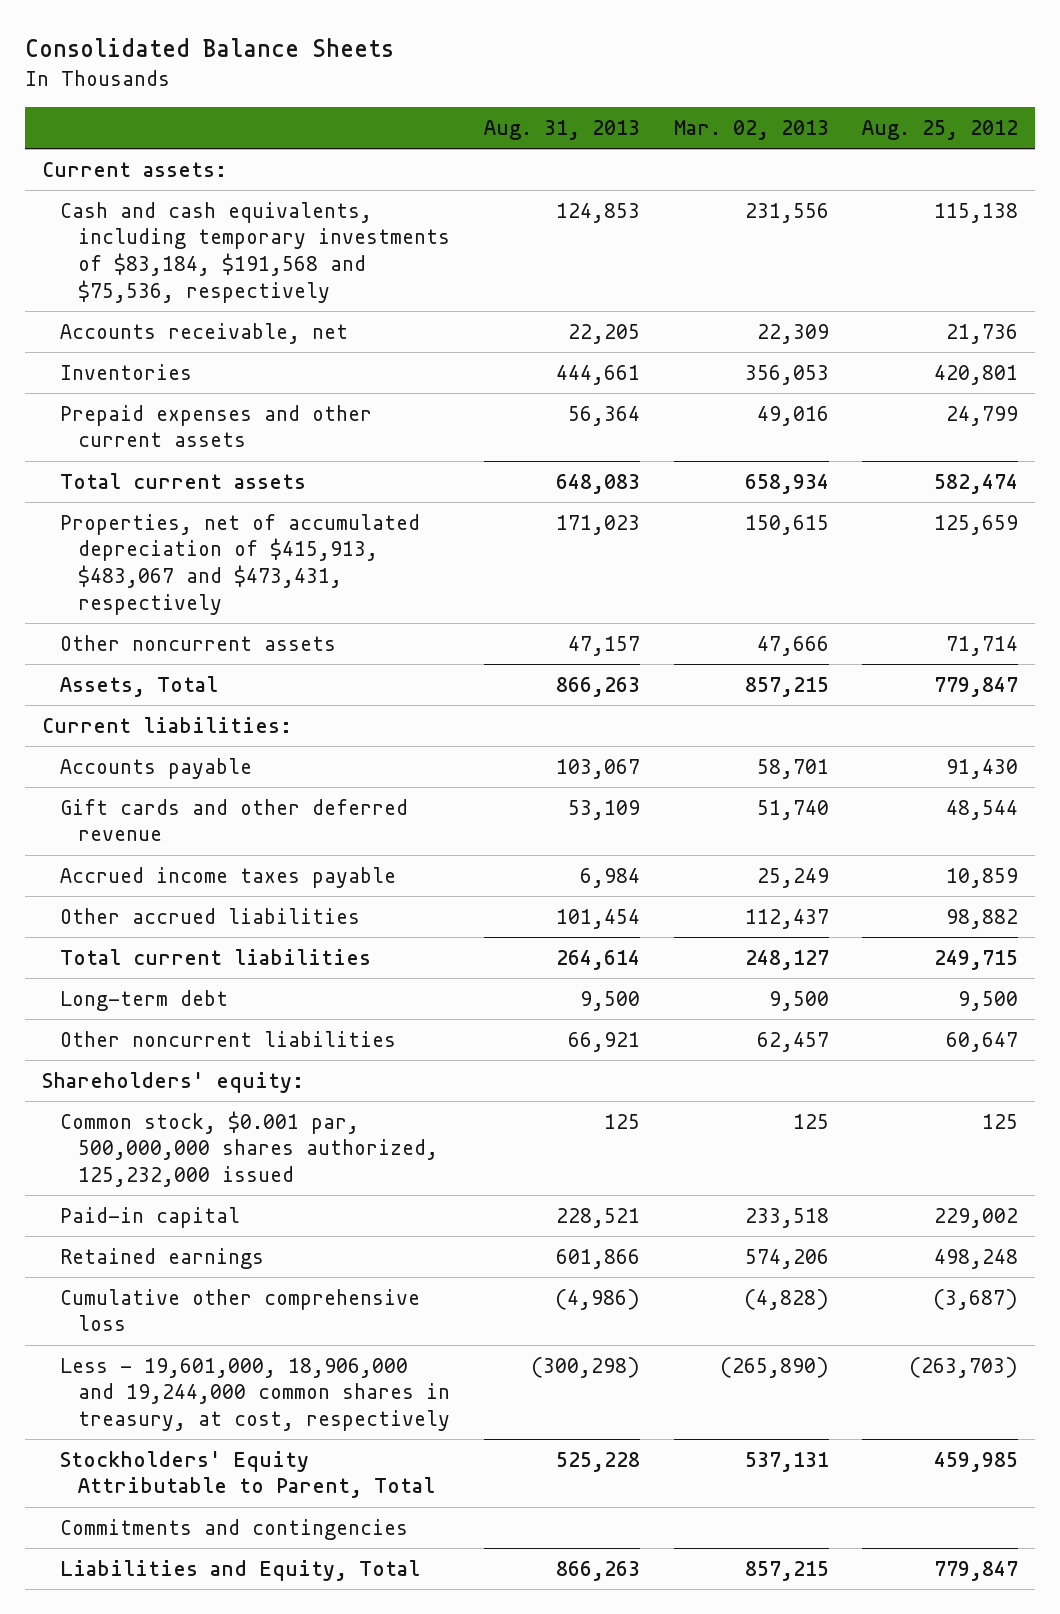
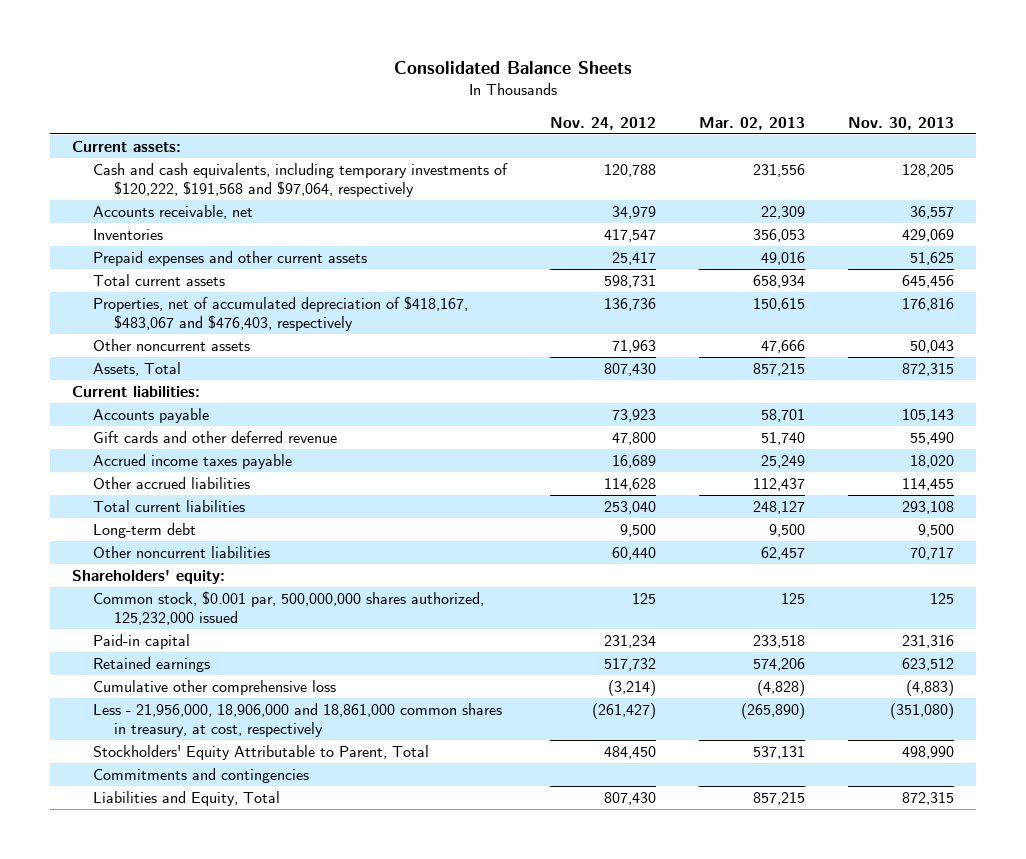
[483,119,640,140] Aug. 31, 2013 -> none
[862,119,1019,140] Aug. 25, 2012 -> none
none -> [550,116,657,130] Nov. 24, 2012
none -> [848,116,955,130] Nov. 30, 2013
[59,201,451,303] Cash and cash equivalents, including temporary investments of $83,184, $191,568 and $75,536, respectively -> [92,162,508,197] Cash and cash equivalents, including temporary investments of $120,222, $191,568 and $97,064, respectively
[59,513,420,615] Properties, net of accumulated depreciation of $415,913, $483,067 and $473,431, respectively -> [92,295,468,331] Properties, net of accumulated depreciation of $418,167, $483,067 and $476,403, respectively
[59,1357,451,1432] Less - 19,601,000, 18,906,000 and 19,244,000 common shares in treasury, at cost, respectively -> [92,702,502,737] Less - 21,956,000, 18,906,000 and 18,861,000 common shares in treasury, at cost, respectively

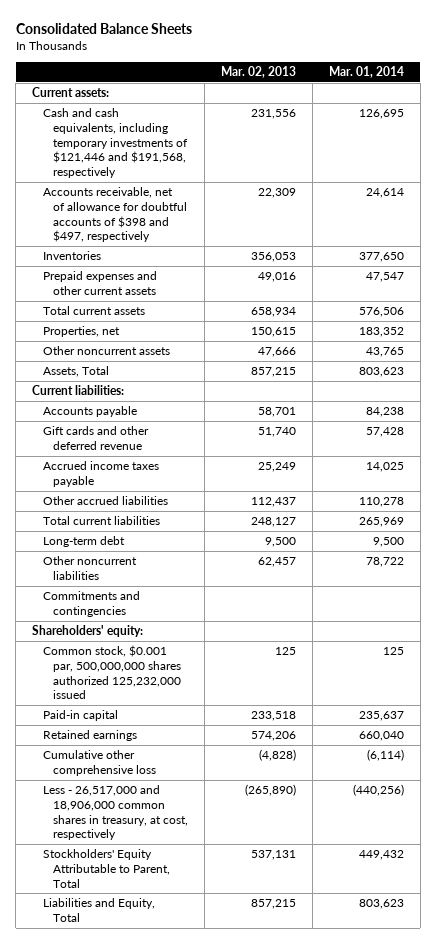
[550,116,657,130] Nov. 24, 2012 -> none
[848,116,955,130] Nov. 30, 2013 -> none
none -> [328,66,404,79] Mar. 01, 2014
[92,162,508,197] Cash and cash equivalents, including temporary investments of $120,222, $191,568 and $97,064, respectively -> [42,108,188,179] Cash and cash equivalents, including temporary investments of $121,446 and $191,568, respectively
[92,204,253,219] Accounts receivable, net -> [42,187,187,243] Accounts receivable, net of allowance for doubtful accounts of $398 and $497, respectively
[92,295,468,331] Properties, net of accumulated depreciation of $418,167, $483,067 and $476,403, respectively -> [42,326,120,338] Properties, net
[92,767,309,783] Commitments and contingencies -> [42,591,140,617] Commitments and contingencies
[92,590,484,625] Common stock, $0.001 par, 500,000,000 shares authorized, 125,232,000 issued -> [42,645,181,700] Common stock, $0.001 par, 500,000,000 shares authorized 125,232,000 issued
[92,702,502,737] Less - 21,956,000, 18,906,000 and 18,861,000 common shares in treasury, at cost, respectively -> [42,785,188,841] Less - 26,517,000 and 18,906,000 common shares in treasury, at cost, respectively

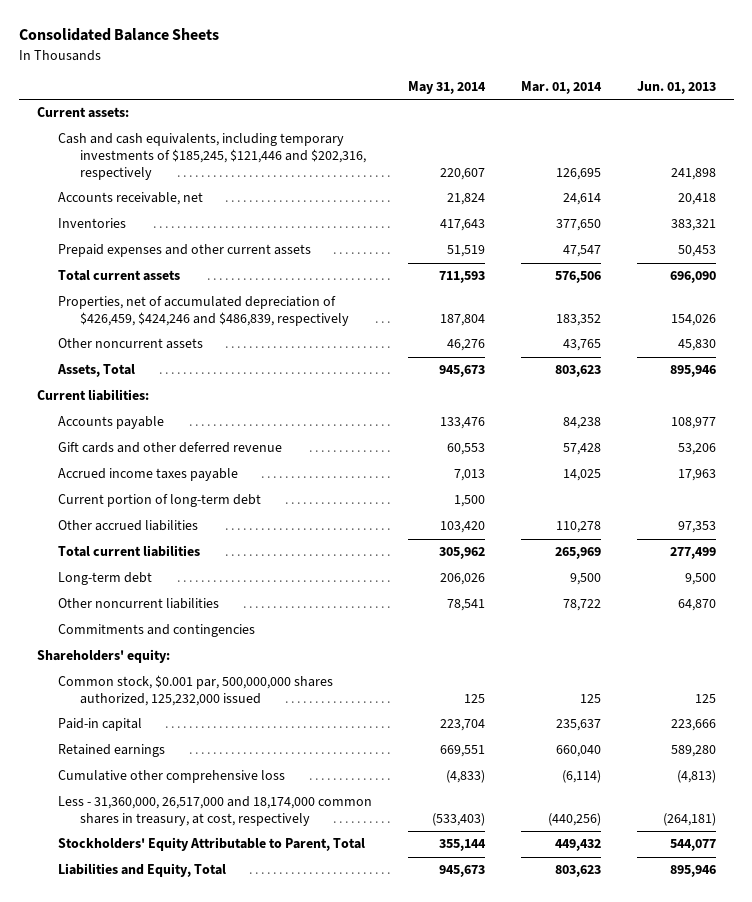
[220,66,296,79] Mar. 02, 2013 -> none
none -> [408,81,487,95] May 31, 2014
none -> [636,81,716,95] Jun. 01, 2013
[42,108,188,179] Cash and cash equivalents, including temporary investments of $121,446 and $191,568, respectively -> [58,133,366,180] Cash and cash equivalents, including temporary investments of $185,245, $121,446 and $202,316, respectively
[42,187,187,243] Accounts receivable, net of allowance for doubtful accounts of $398 and $497, respectively -> [58,192,204,206] Accounts receivable, net
[42,326,120,338] Properties, net -> [58,296,349,327] Properties, net of accumulated depreciation of $426,459, $424,246 and $486,839, respectively
none -> [58,494,262,508] Current portion of long-term debt
[42,645,181,700] Common stock, $0.001 par, 500,000,000 shares authorized 125,232,000 issued -> [58,675,334,707] Common stock, $0.001 par, 500,000,000 shares authorized, 125,232,000 issued
[42,785,188,841] Less - 26,517,000 and 18,906,000 common shares in treasury, at cost, respectively -> [58,796,373,827] Less - 31,360,000, 26,517,000 and 18,174,000 common shares in treasury, at cost, respectively

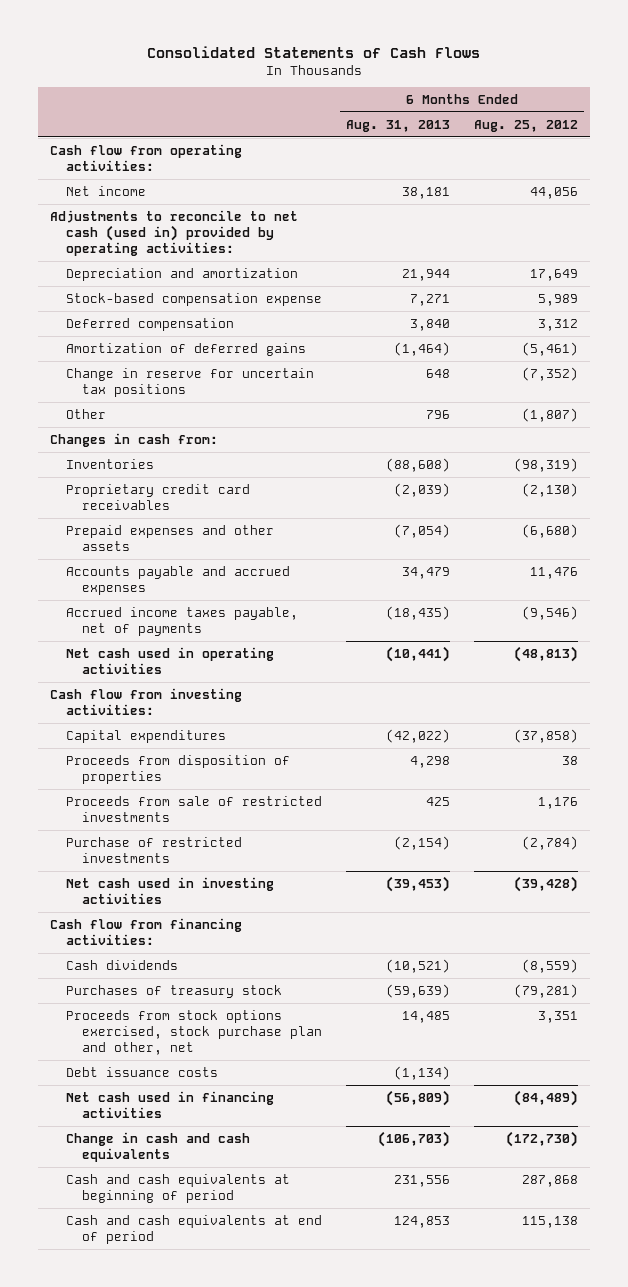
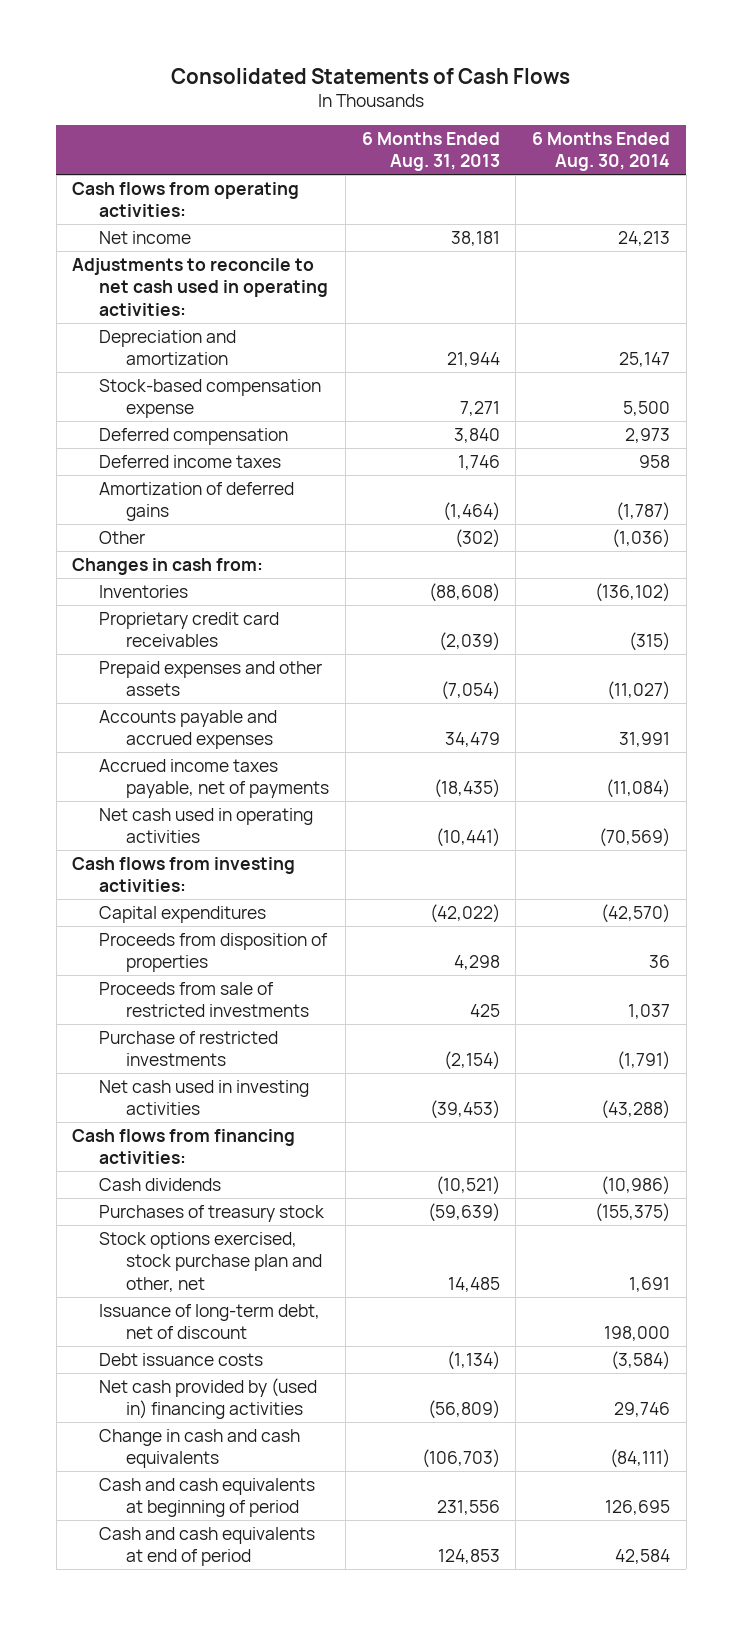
[473,119,578,132] Aug. 25, 2012 -> none
none -> [532,131,671,172] 6 Months Ended Aug. 30, 2014
[50,143,243,172] Cash flow from operating activities: -> [72,181,300,218] Cash flows from operating activities:
[50,209,299,257] Adjustments to reconcile to net cash (used in) provided by operating activities: -> [72,257,329,316] Adjustments to reconcile to net cash used in operating activities:
none -> [99,454,282,468] Deferred income taxes
[66,367,315,398] Change in reserve for uncertain tax positions -> none
[426,409,451,419] 796 -> [454,528,500,548] (302)
[50,687,243,716] Cash flow from investing activities: -> [72,856,296,893] Cash flows from investing activities:
[50,917,243,946] Cash flow from financing activities: -> [72,1128,296,1165] Cash flows from financing activities:
[66,1009,323,1056] Proceeds from stock options exercised, stock purchase plan and other, net -> [99,1231,323,1292] Stock options exercised, stock purchase plan and other, net
none -> [99,1303,321,1340] Issuance of long-term debt, net of discount
[66,1090,275,1119] Net cash used in financing activities -> [99,1377,318,1420] Net cash provided by (used in) financing activities

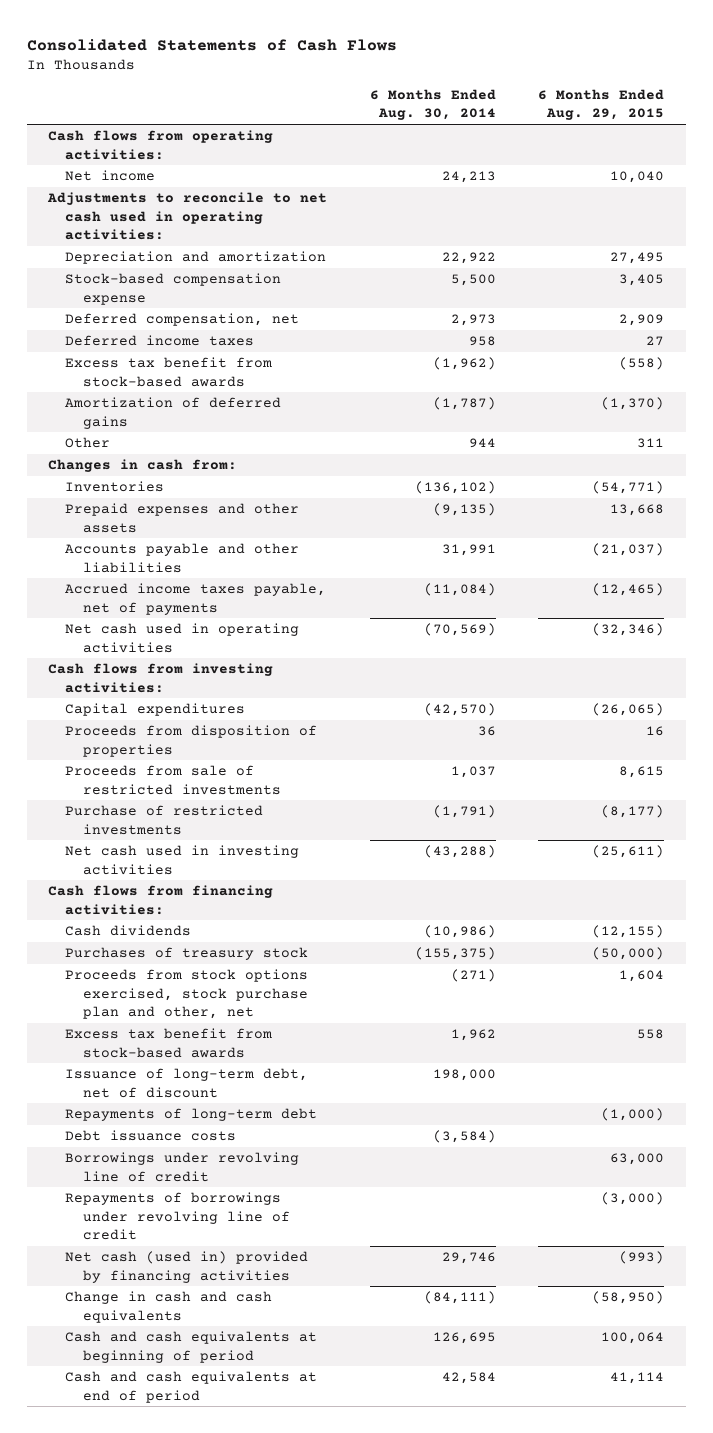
[361,131,500,172] 6 Months Ended Aug. 31, 2013 -> none
none -> [538,89,665,121] 6 Months Ended Aug. 29, 2015
[619,352,671,368] 25,147 -> [441,252,496,265] 22,922
[99,427,289,445] Deferred compensation -> [65,313,300,327] Deferred compensation, net
none -> [65,357,273,387] Excess tax benefit from stock-based awards
[612,528,671,548] (1,036) -> [468,438,496,449] 944
[99,611,280,648] Proprietary credit card receivables -> none
[607,681,671,701] (11,027) -> [432,503,496,517] (9,135)
[99,709,278,750] Accounts payable and accrued expenses -> [65,543,300,573] Accounts payable and other liabilities
[99,1231,323,1292] Stock options exercised, stock purchase plan and other, net -> [65,969,309,1019] Proceeds from stock options exercised, stock purchase plan and other, net
[629,1276,671,1292] 1,691 -> [450,969,496,983] (271)
none -> [65,1028,273,1058] Excess tax benefit from stock-based awards
none -> [65,1108,318,1122] Repayments of long-term debt
none -> [65,1152,300,1182] Borrowings under revolving line of credit
none -> [65,1192,290,1240] Repayments of borrowings under revolving line of credit
[99,1377,318,1420] Net cash provided by (used in) financing activities -> [65,1251,309,1283] Net cash (used in) provided by financing activities

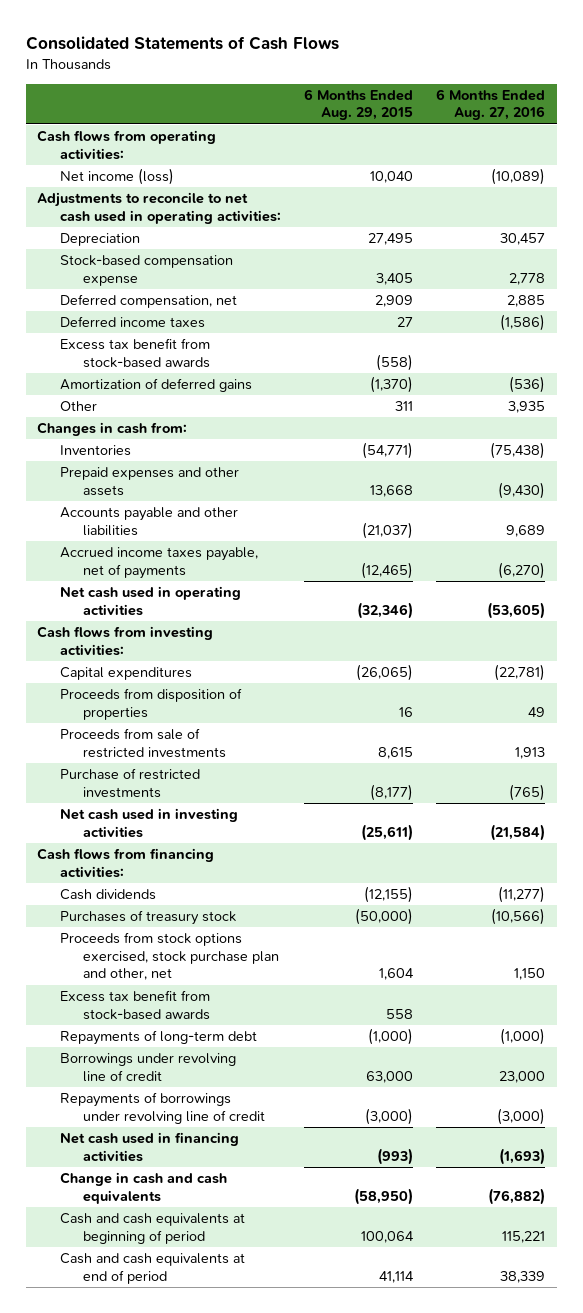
[369,89,496,121] 6 Months Ended Aug. 30, 2014 -> none
none -> [436,88,546,121] 6 Months Ended Aug. 27, 2016
[65,170,156,182] Net income -> [60,168,175,186] Net income (loss)
[65,251,327,265] Depreciation and amortization -> [60,233,141,247] Depreciation
[65,1068,309,1098] Issuance of long-term debt, net of discount -> none
[65,1130,237,1142] Debt issuance costs -> none
[65,1251,309,1283] Net cash (used in) provided by financing activities -> [60,1132,240,1162] Net cash used in financing activities

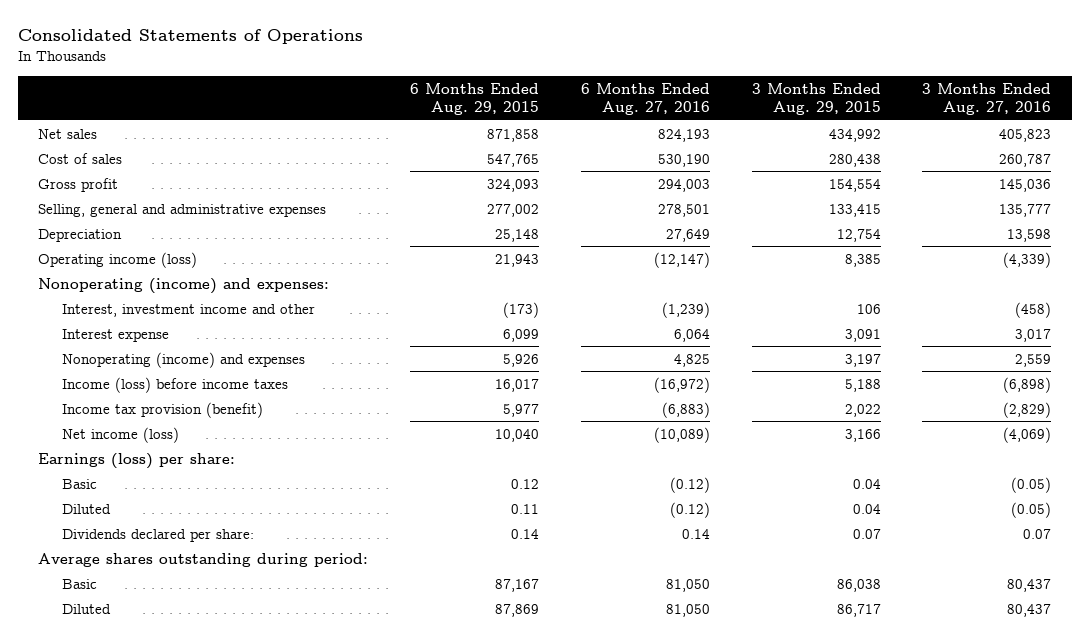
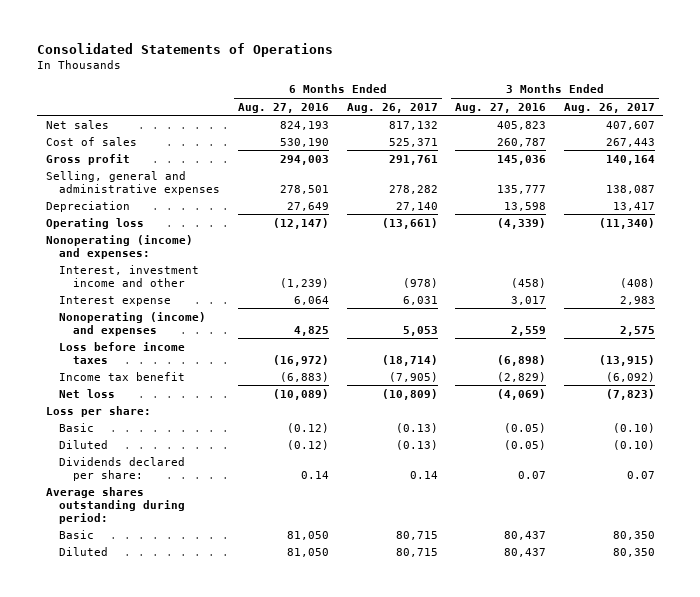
[410,82,540,116] 6 Months Ended Aug. 29, 2015 -> none
[751,82,881,116] 3 Months Ended Aug. 29, 2015 -> none
none -> [346,102,438,113] Aug. 26, 2017
none -> [563,102,655,113] Aug. 26, 2017
[38,251,198,268] Operating income (loss) -> [45,217,144,229] Operating loss
[61,376,288,393] Income (loss) before income taxes -> [59,341,186,364] Loss before income taxes
[61,401,263,418] Income tax provision (benefit) -> [59,371,186,381] Income tax benefit
[61,426,179,443] Net income (loss) -> [59,388,116,398] Net loss
[38,452,236,469] Earnings (loss) per share: -> [45,405,151,417] Loss per share:

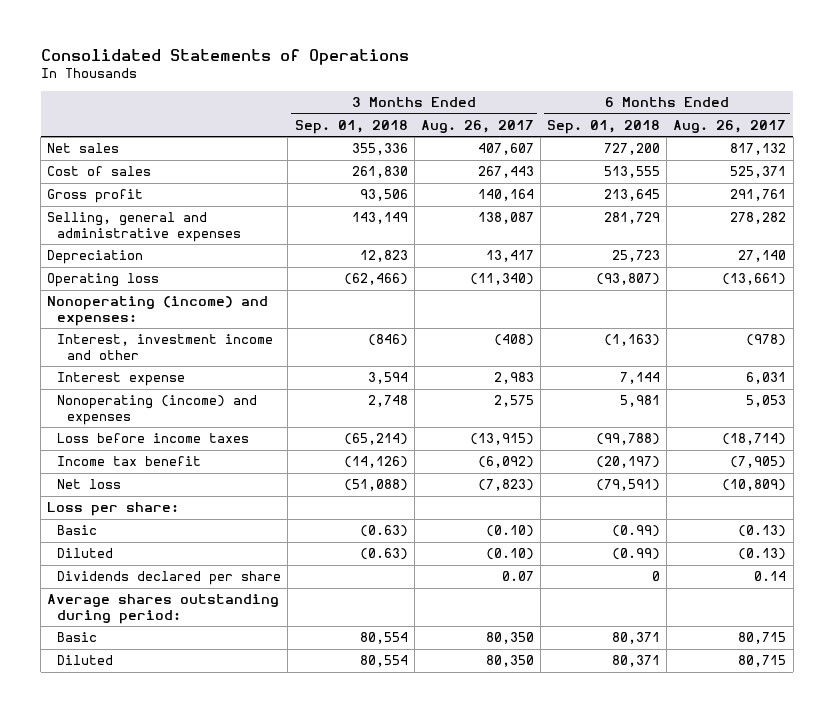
[237,102,329,113] Aug. 27, 2016 -> none
[455,102,547,113] Aug. 27, 2016 -> none
none -> [294,119,408,134] Sep. 01, 2018
none -> [547,119,661,134] Sep. 01, 2018
[59,456,186,481] Dividends declared per share: -> [57,571,282,586] Dividends declared per share

